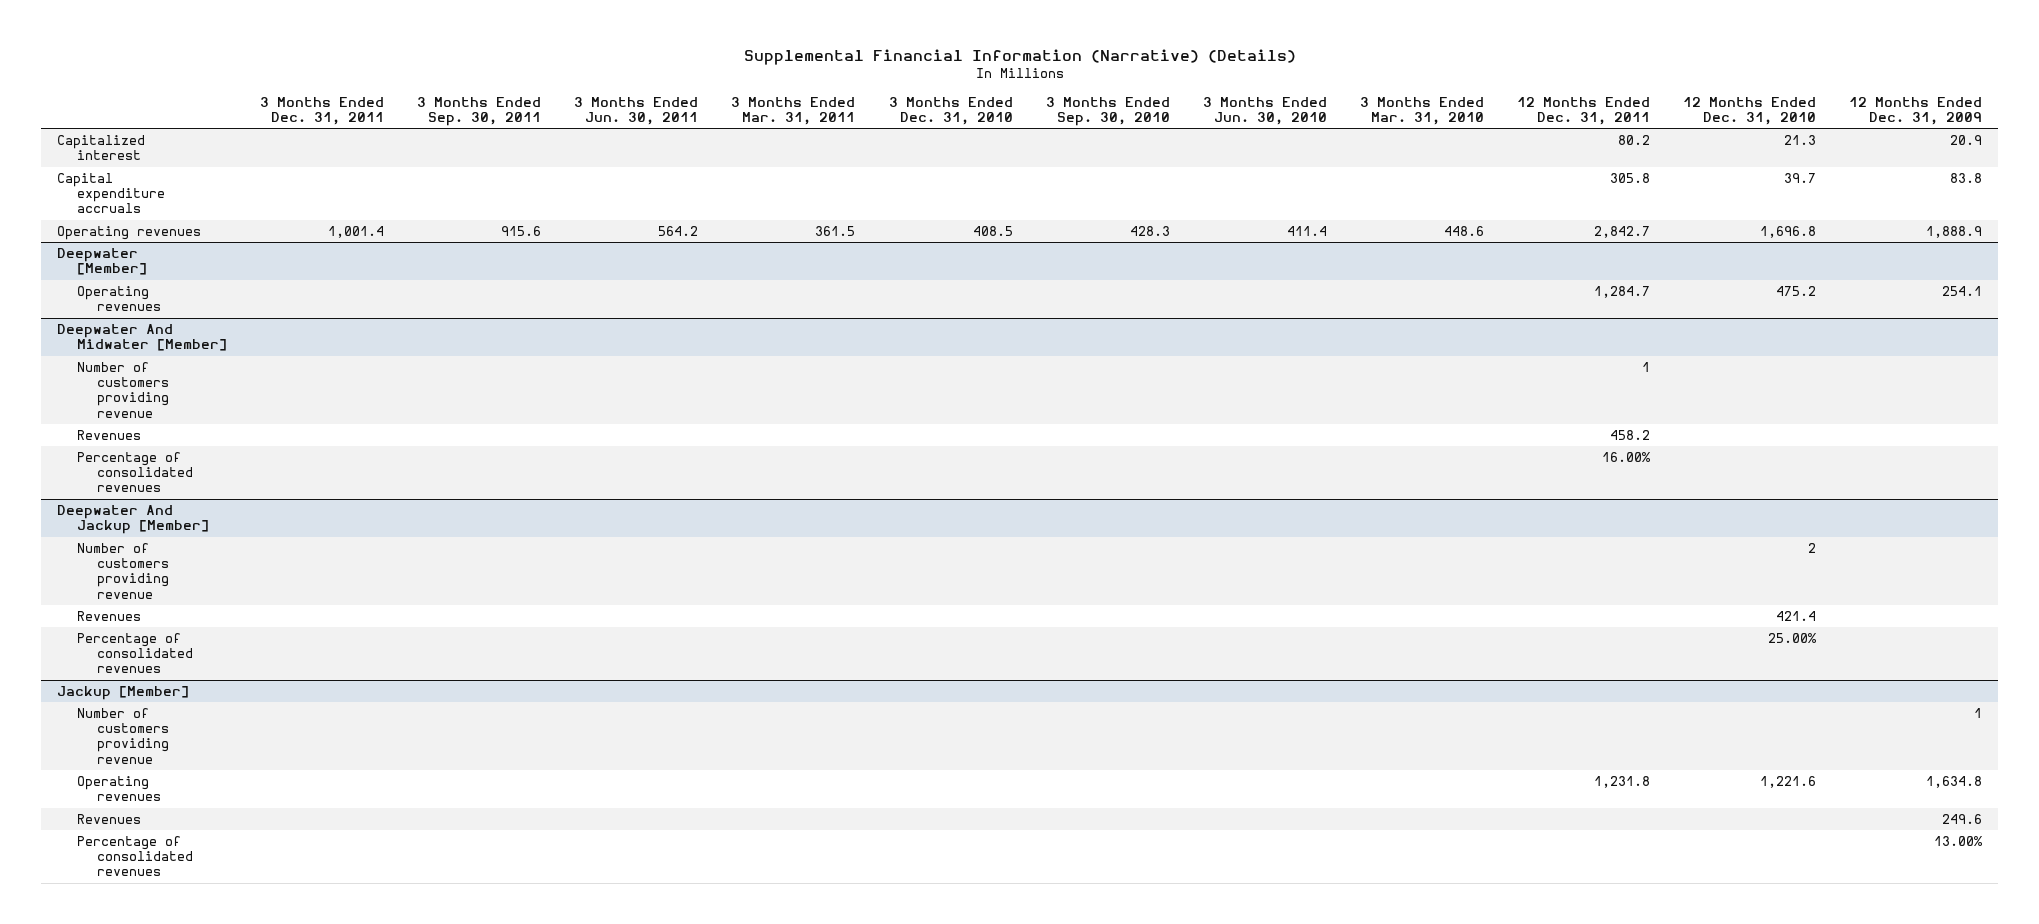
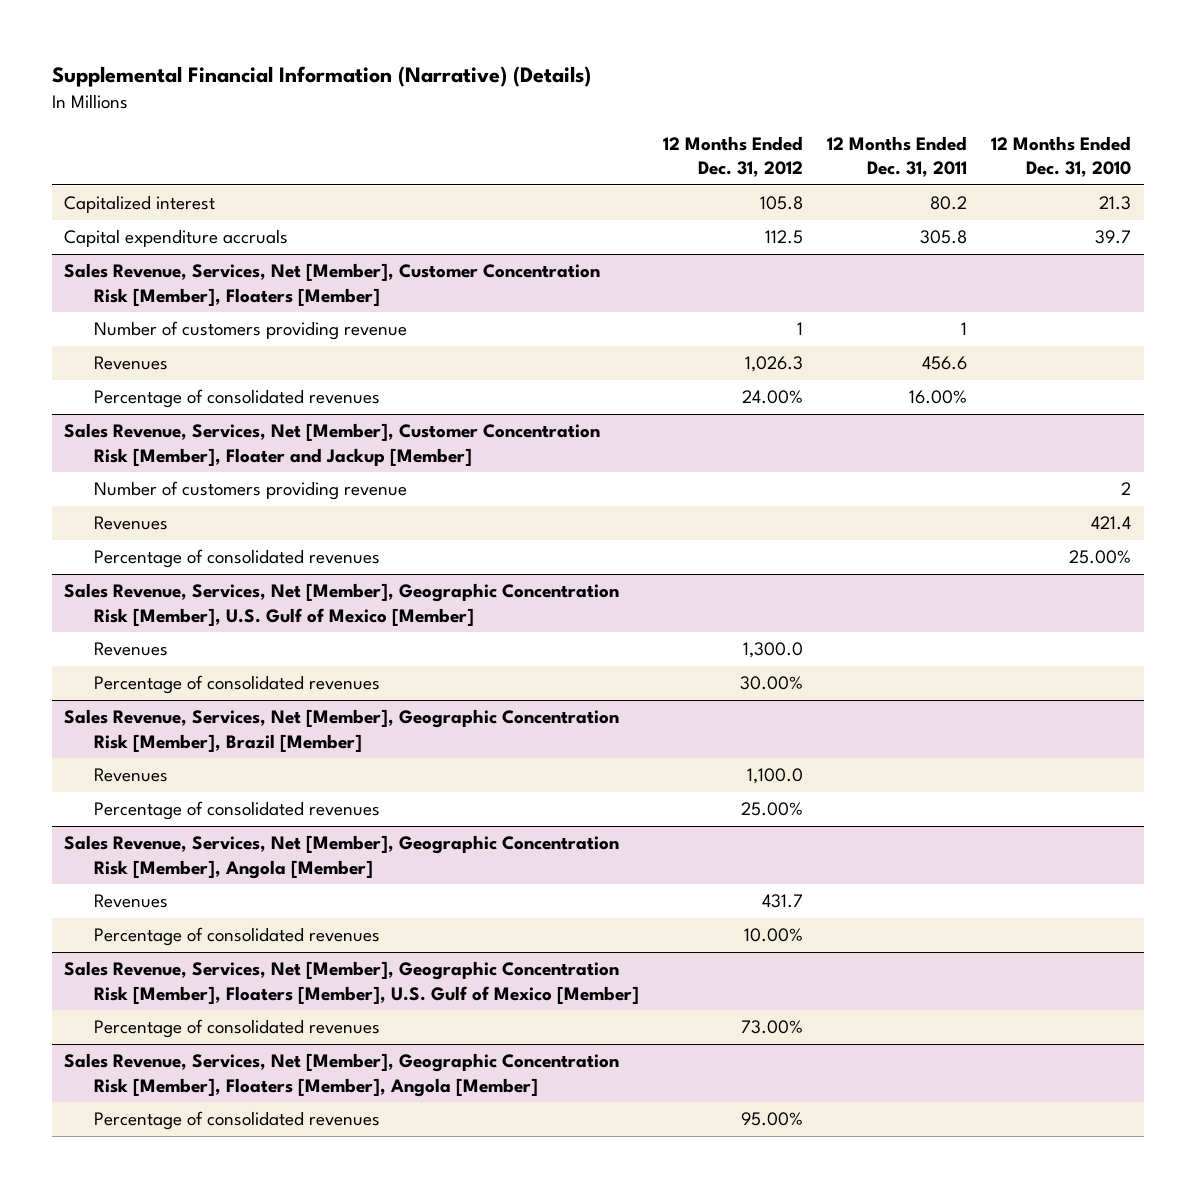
[260,96,385,125] 3 Months Ended Dec. 31, 2011 -> none
[417,96,542,126] 3 Months Ended Sep. 30, 2011 -> none
[574,96,699,125] 3 Months Ended Jun. 30, 2011 -> none
[731,96,856,125] 3 Months Ended Mar. 31, 2011 -> none
[888,96,1013,125] 3 Months Ended Dec. 31, 2010 -> none
[1045,96,1170,126] 3 Months Ended Sep. 30, 2010 -> none
[1202,96,1327,125] 3 Months Ended Jun. 30, 2010 -> none
[1359,96,1484,125] 3 Months Ended Mar. 31, 2010 -> none
[1848,96,1982,125] 12 Months Ended Dec. 31, 2009 -> none
none -> [663,135,804,178] 12 Months Ended Dec. 31, 2012
[57,226,202,241] Operating revenues -> none
[57,248,148,276] Deepwater [Member] -> none
[77,286,162,312] Operating revenues -> none
[57,324,228,352] Deepwater And Midwater [Member] -> [64,263,601,306] Sales Revenue, Services, Net [Member], Customer Concentration Risk [Member], Floaters [Member]
[1609,430,1650,441] 458.2 -> [922,356,968,371] 456.6
[57,505,210,535] Deepwater And Jackup [Member] -> [64,423,601,466] Sales Revenue, Services, Net [Member], Customer Concentration Risk [Member], Floater and Jackup [Member]
[57,686,190,701] Jackup [Member] -> none
[77,708,170,764] Number of customers providing revenue -> none
[77,776,162,802] Operating revenues -> none
[77,814,142,825] Revenues -> none
[77,836,194,877] Percentage of consolidated revenues -> none
none -> [64,583,620,626] Sales Revenue, Services, Net [Member], Geographic Concentration Risk [Member], U.S. Gulf of Mexico [Member]
none -> [94,642,169,657] Revenues
none -> [94,675,381,695] Percentage of consolidated revenues
none -> [64,709,620,752] Sales Revenue, Services, Net [Member], Geographic Concentration Risk [Member], Brazil [Member]
none -> [94,768,169,783] Revenues
none -> [94,801,381,821] Percentage of consolidated revenues
none -> [64,835,620,879] Sales Revenue, Services, Net [Member], Geographic Concentration Risk [Member], Angola [Member]
none -> [94,894,169,909] Revenues
none -> [94,927,381,947] Percentage of consolidated revenues
none -> [64,961,640,1004] Sales Revenue, Services, Net [Member], Geographic Concentration Risk [Member], Floaters [Member], U.S. Gulf of Mexico [Member]
none -> [94,1019,381,1039] Percentage of consolidated revenues
none -> [64,1053,620,1097] Sales Revenue, Services, Net [Member], Geographic Concentration Risk [Member], Floaters [Member], Angola [Member]
none -> [94,1111,381,1131] Percentage of consolidated revenues

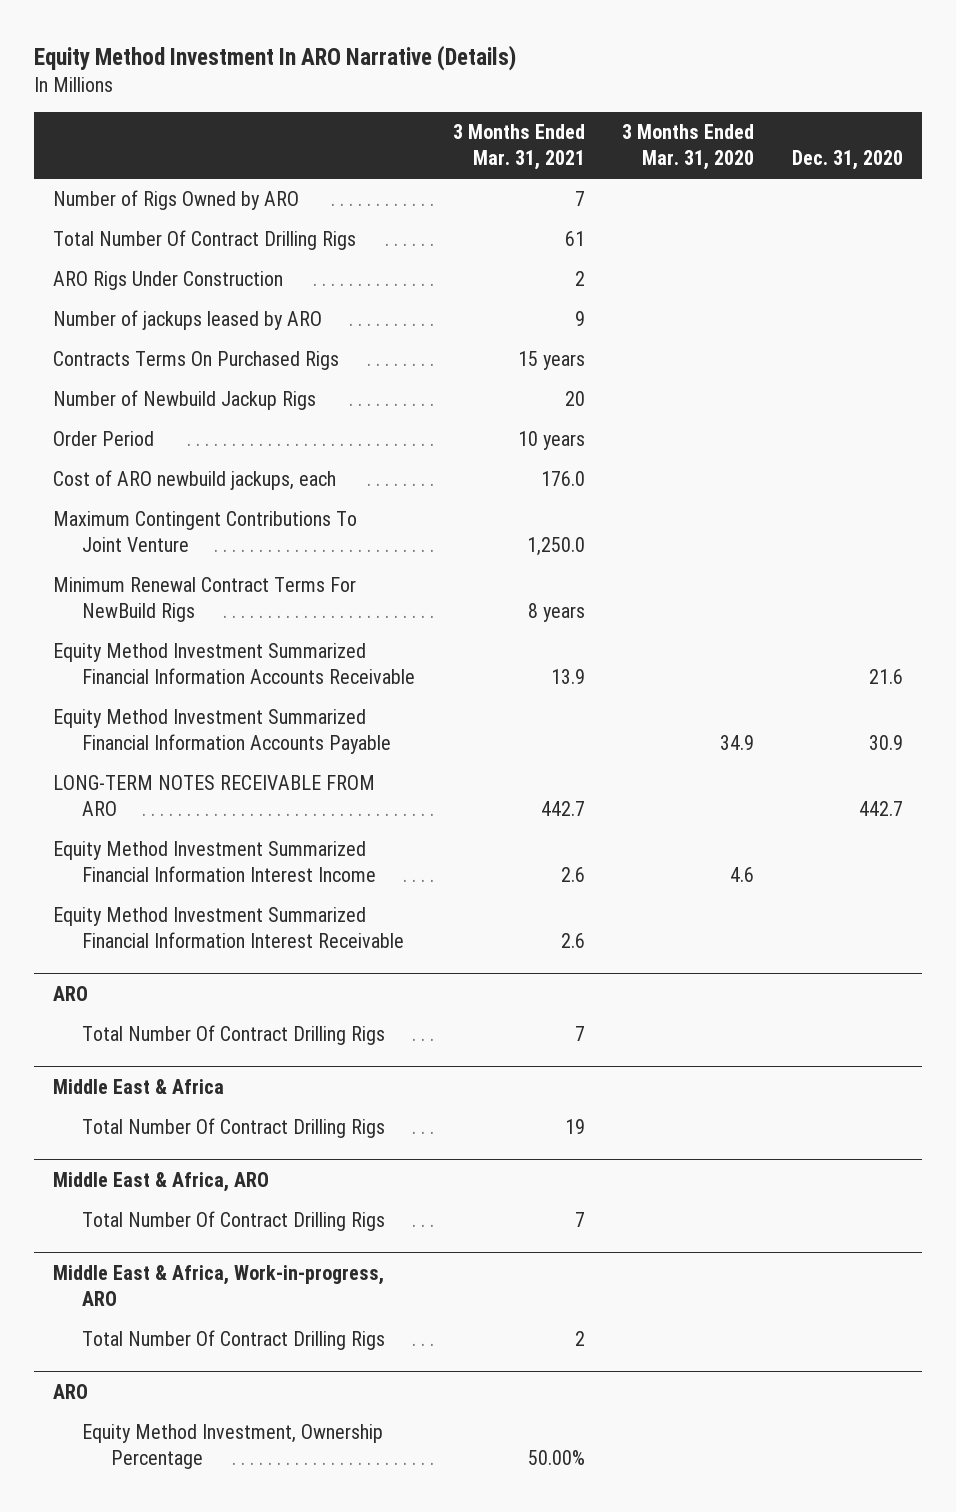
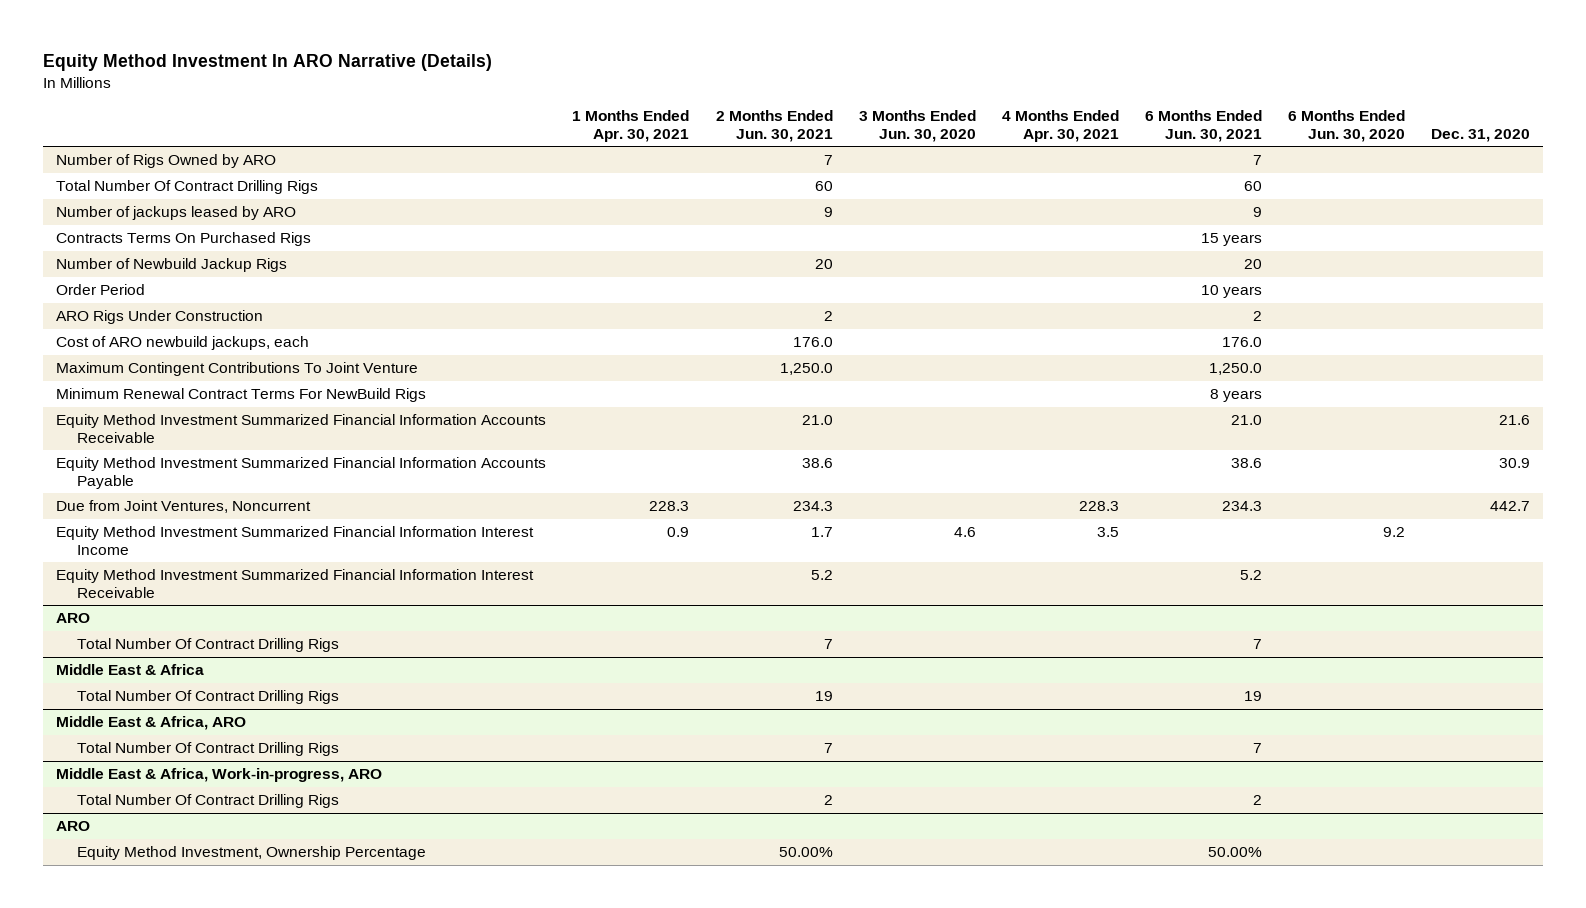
[452,124,585,170] 3 Months Ended Mar. 31, 2021 -> none
[622,124,755,170] 3 Months Ended Mar. 31, 2020 -> none
none -> [572,110,690,142] 1 Months Ended Apr. 30, 2021
none -> [715,110,833,142] 2 Months Ended Jun. 30, 2021
none -> [858,110,976,142] 3 Months Ended Jun. 30, 2020
none -> [1001,110,1119,142] 4 Months Ended Apr. 30, 2021
none -> [1144,110,1262,142] 6 Months Ended Jun. 30, 2021
none -> [1287,110,1405,142] 6 Months Ended Jun. 30, 2020
[53,271,284,291] ARO Rigs Under Construction -> [56,310,264,325] ARO Rigs Under Construction
[53,775,376,816] LONG-TERM NOTES RECEIVABLE FROM ARO -> [56,500,312,514] Due from Joint Ventures, Noncurrent

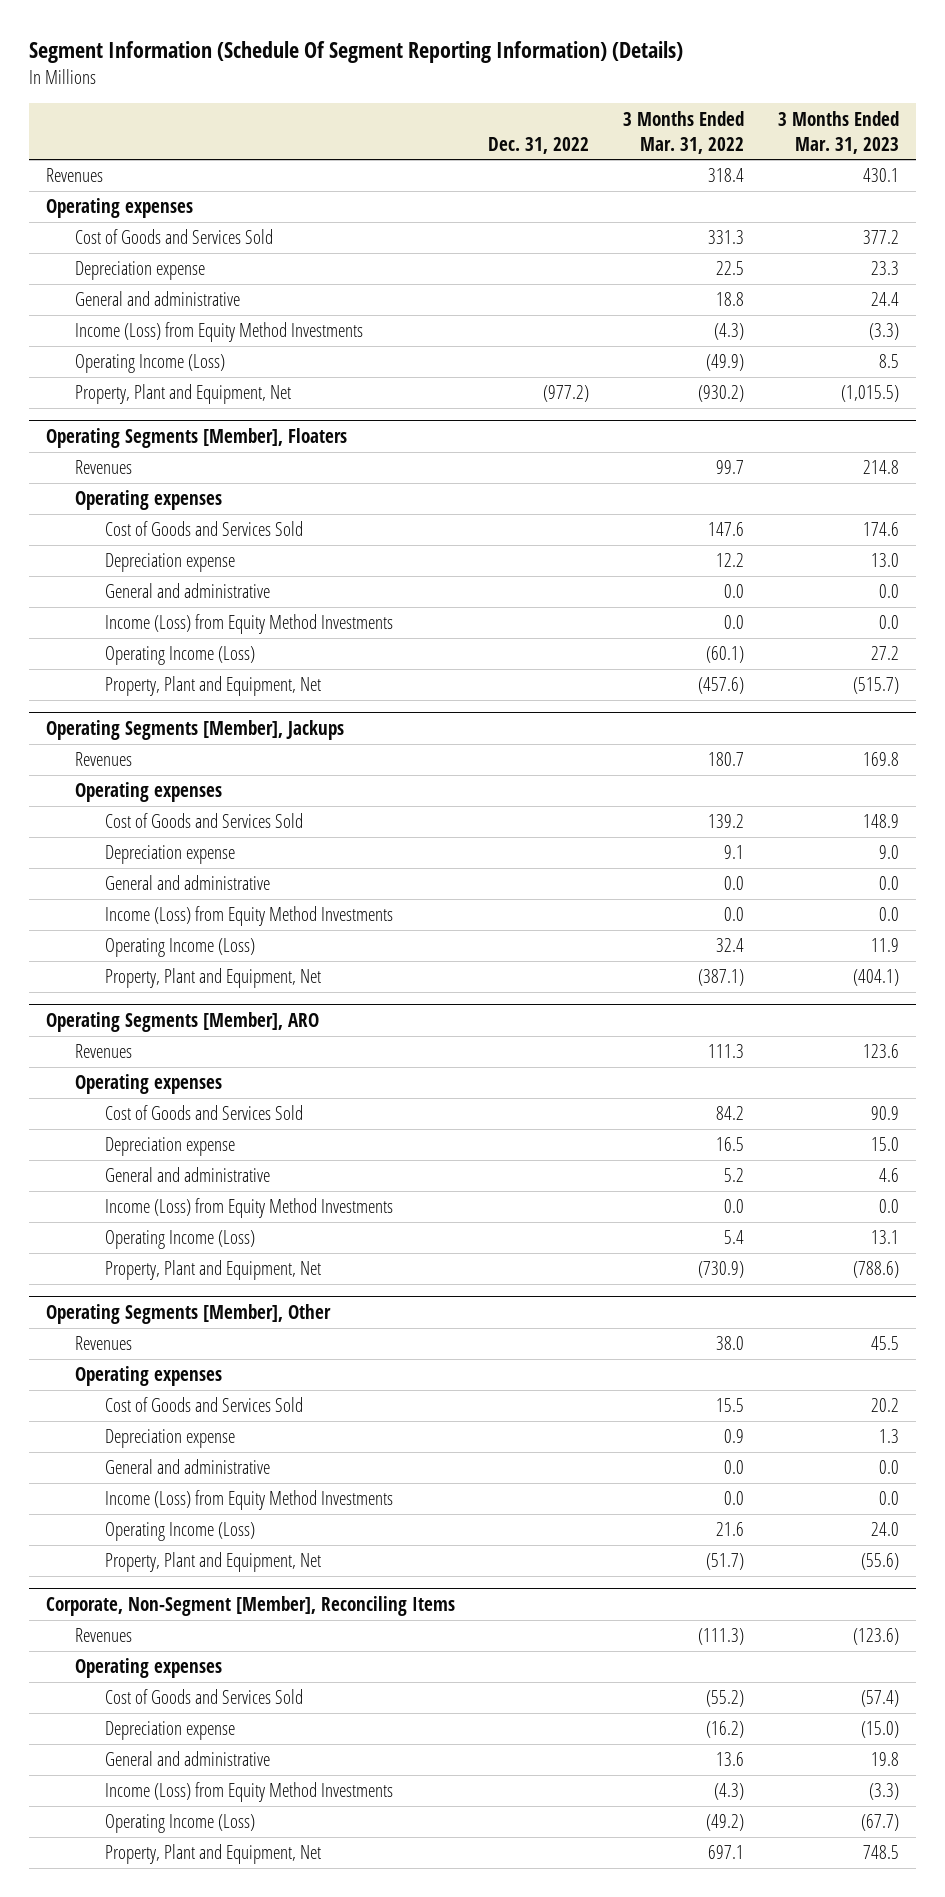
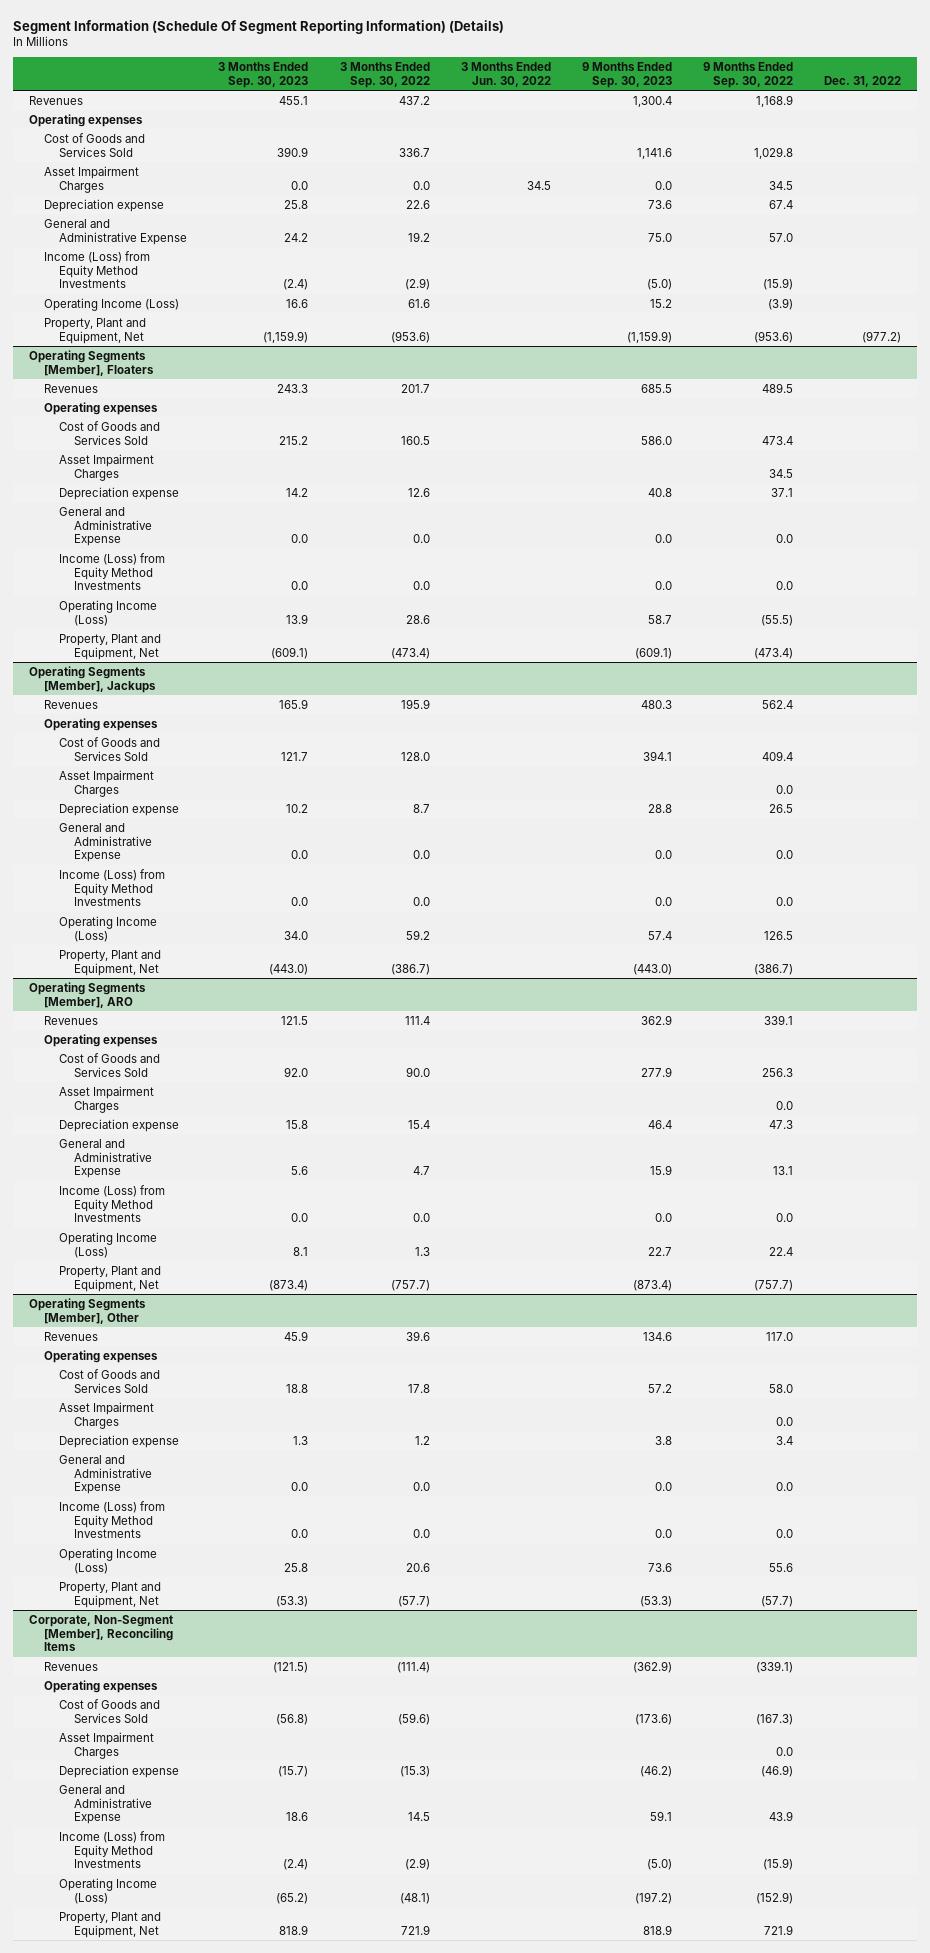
[623,110,745,154] 3 Months Ended Mar. 31, 2022 -> none
[778,110,900,154] 3 Months Ended Mar. 31, 2023 -> none
none -> [218,62,309,88] 3 Months Ended Sep. 30, 2023
none -> [339,62,430,88] 3 Months Ended Sep. 30, 2022
none -> [460,62,551,87] 3 Months Ended Jun. 30, 2022
none -> [581,62,672,88] 9 Months Ended Sep. 30, 2023
none -> [703,62,794,88] 9 Months Ended Sep. 30, 2022
none -> [43,165,139,193] Asset Impairment Charges
[75,291,241,307] General and administrative -> [43,218,188,245] General and Administrative Expense
none -> [59,453,155,481] Asset Impairment Charges
[104,583,270,599] General and administrative -> [59,506,153,547] General and Administrative Expense
none -> [59,769,155,797] Asset Impairment Charges
[104,875,270,891] General and administrative -> [59,822,153,863] General and Administrative Expense
none -> [59,1085,155,1113] Asset Impairment Charges
[104,1167,270,1183] General and administrative -> [59,1138,153,1179] General and Administrative Expense
none -> [59,1401,155,1429] Asset Impairment Charges
[104,1459,270,1475] General and administrative -> [59,1454,153,1495] General and Administrative Expense
none -> [59,1731,155,1759] Asset Impairment Charges
[104,1751,270,1767] General and administrative -> [59,1784,153,1825] General and Administrative Expense

